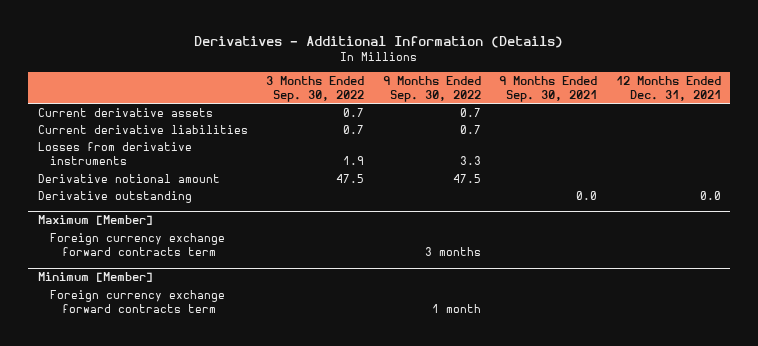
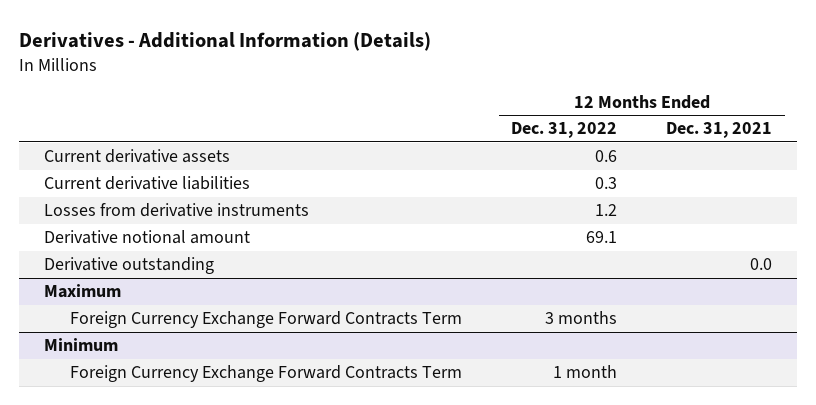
[266,75,365,102] 3 Months Ended Sep. 30, 2022 -> none
[382,75,481,102] 9 Months Ended Sep. 30, 2022 -> none
[499,75,598,102] 9 Months Ended Sep. 30, 2021 -> none
none -> [511,122,618,139] Dec. 31, 2022
[37,215,153,226] Maximum [Member] -> [43,284,121,299] Maximum
[49,232,225,257] Foreign currency exchange forward contracts term -> [70,311,463,329] Foreign Currency Exchange Forward Contracts Term
[37,272,153,283] Minimum [Member] -> [43,338,118,352] Minimum
[49,289,225,314] Foreign currency exchange forward contracts term -> [70,365,463,383] Foreign Currency Exchange Forward Contracts Term

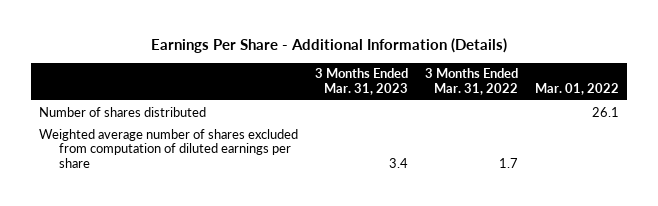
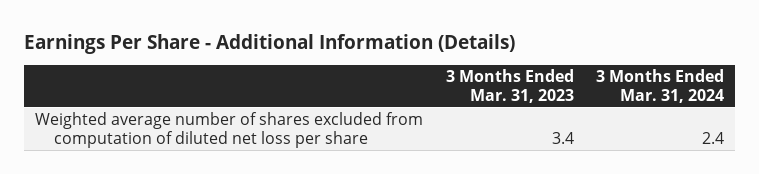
[425,68,519,96] 3 Months Ended Mar. 31, 2022 -> none
[534,83,619,96] Mar. 01, 2022 -> none
none -> [596,69,725,103] 3 Months Ended Mar. 31, 2024
[39,106,207,117] Number of shares distributed -> none
[39,128,299,168] Weighted average number of shares excluded from computation of diluted earnings per share -> [35,112,424,148] Weighted average number of shares excluded from computation of diluted net loss per share

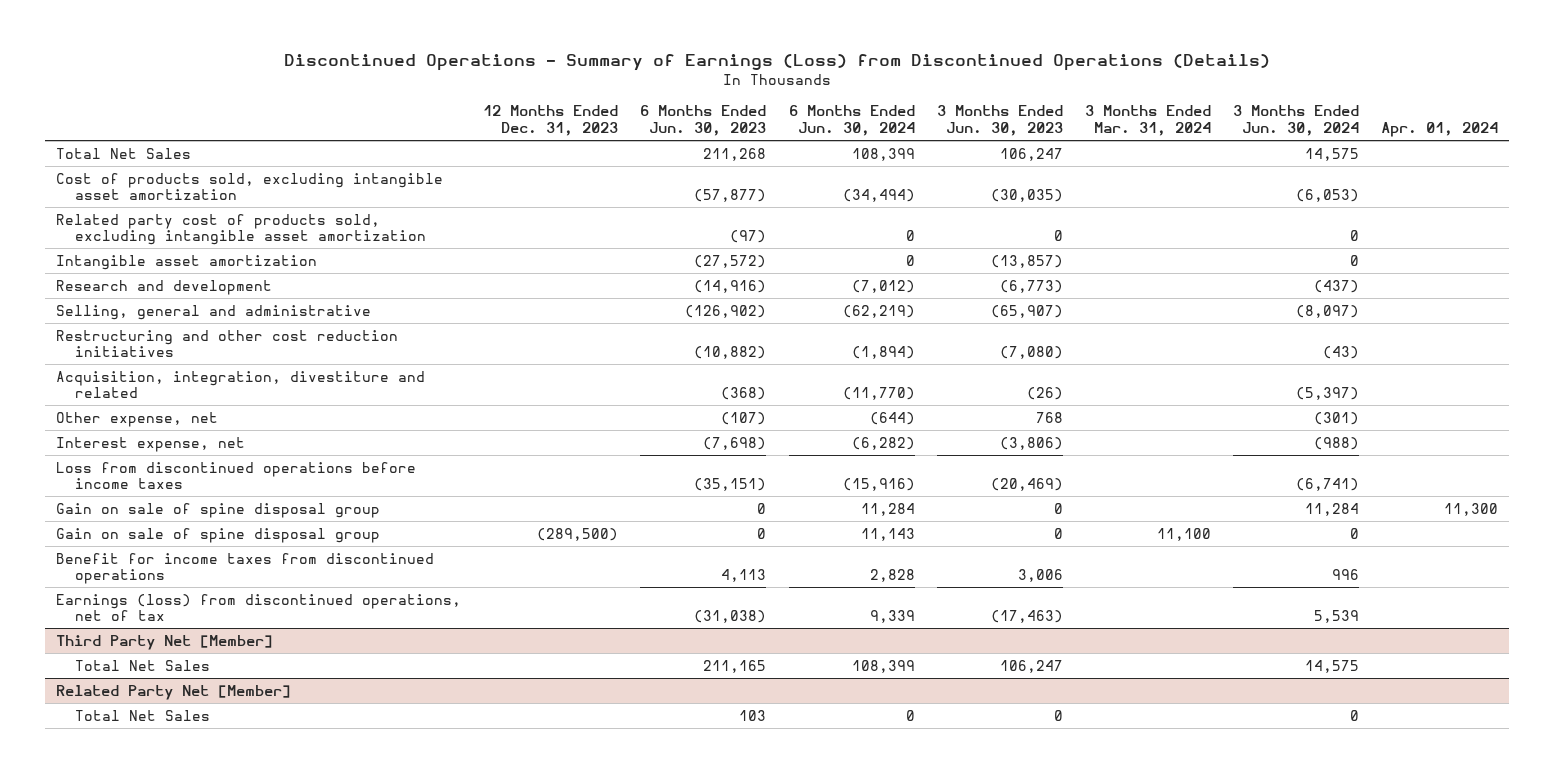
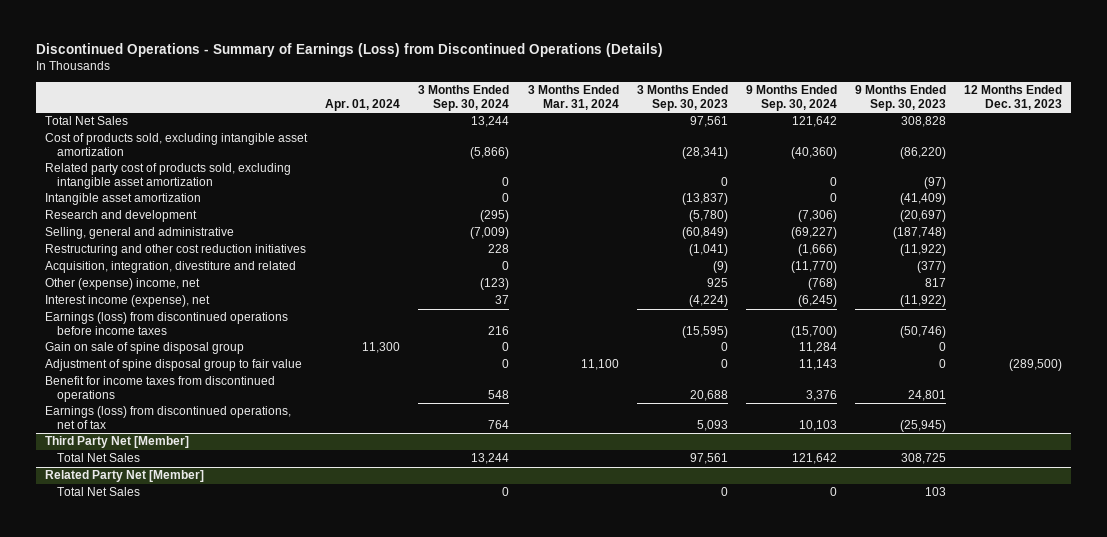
[640,105,767,137] 6 Months Ended Jun. 30, 2023 -> none
[788,105,915,137] 6 Months Ended Jun. 30, 2024 -> none
[936,105,1063,137] 3 Months Ended Jun. 30, 2023 -> none
[1233,105,1360,137] 3 Months Ended Jun. 30, 2024 -> none
none -> [418,85,510,112] 3 Months Ended Sep. 30, 2024
none -> [636,85,728,112] 3 Months Ended Sep. 30, 2023
none -> [745,85,837,112] 9 Months Ended Sep. 30, 2024
none -> [854,85,946,112] 9 Months Ended Sep. 30, 2023
[56,411,219,427] Other expense, net -> [45,278,201,291] Other (expense) income, net
[56,436,246,452] Interest expense, net -> [45,295,211,308] Interest income (expense), net
[56,461,417,490] Loss from discontinued operations before income taxes -> [45,312,289,336] Earnings (loss) from discontinued operations before income taxes
[56,527,381,543] Gain on sale of spine disposal group -> [45,359,303,372] Adjustment of spine disposal group to fair value

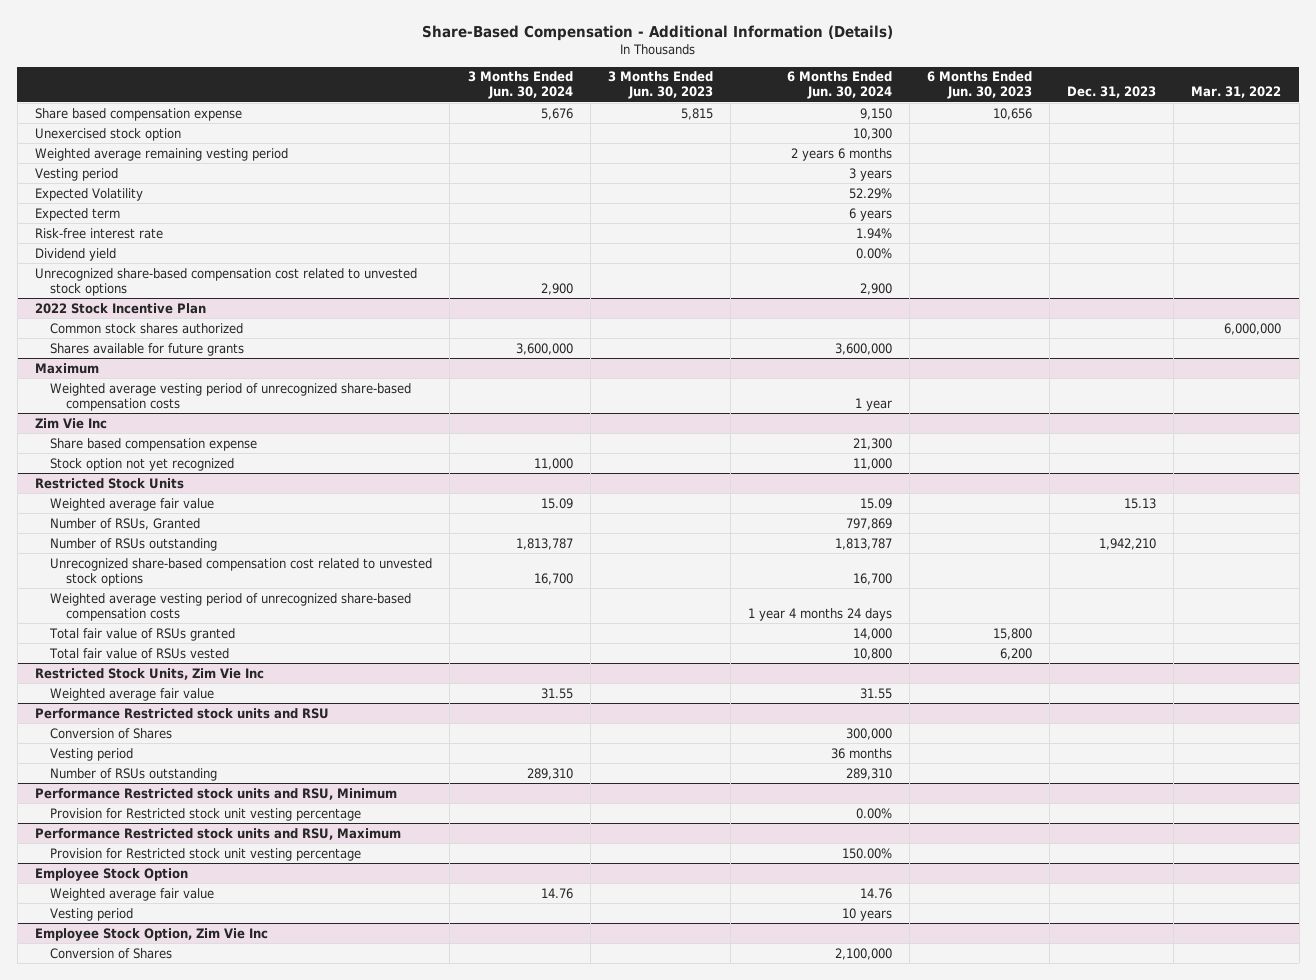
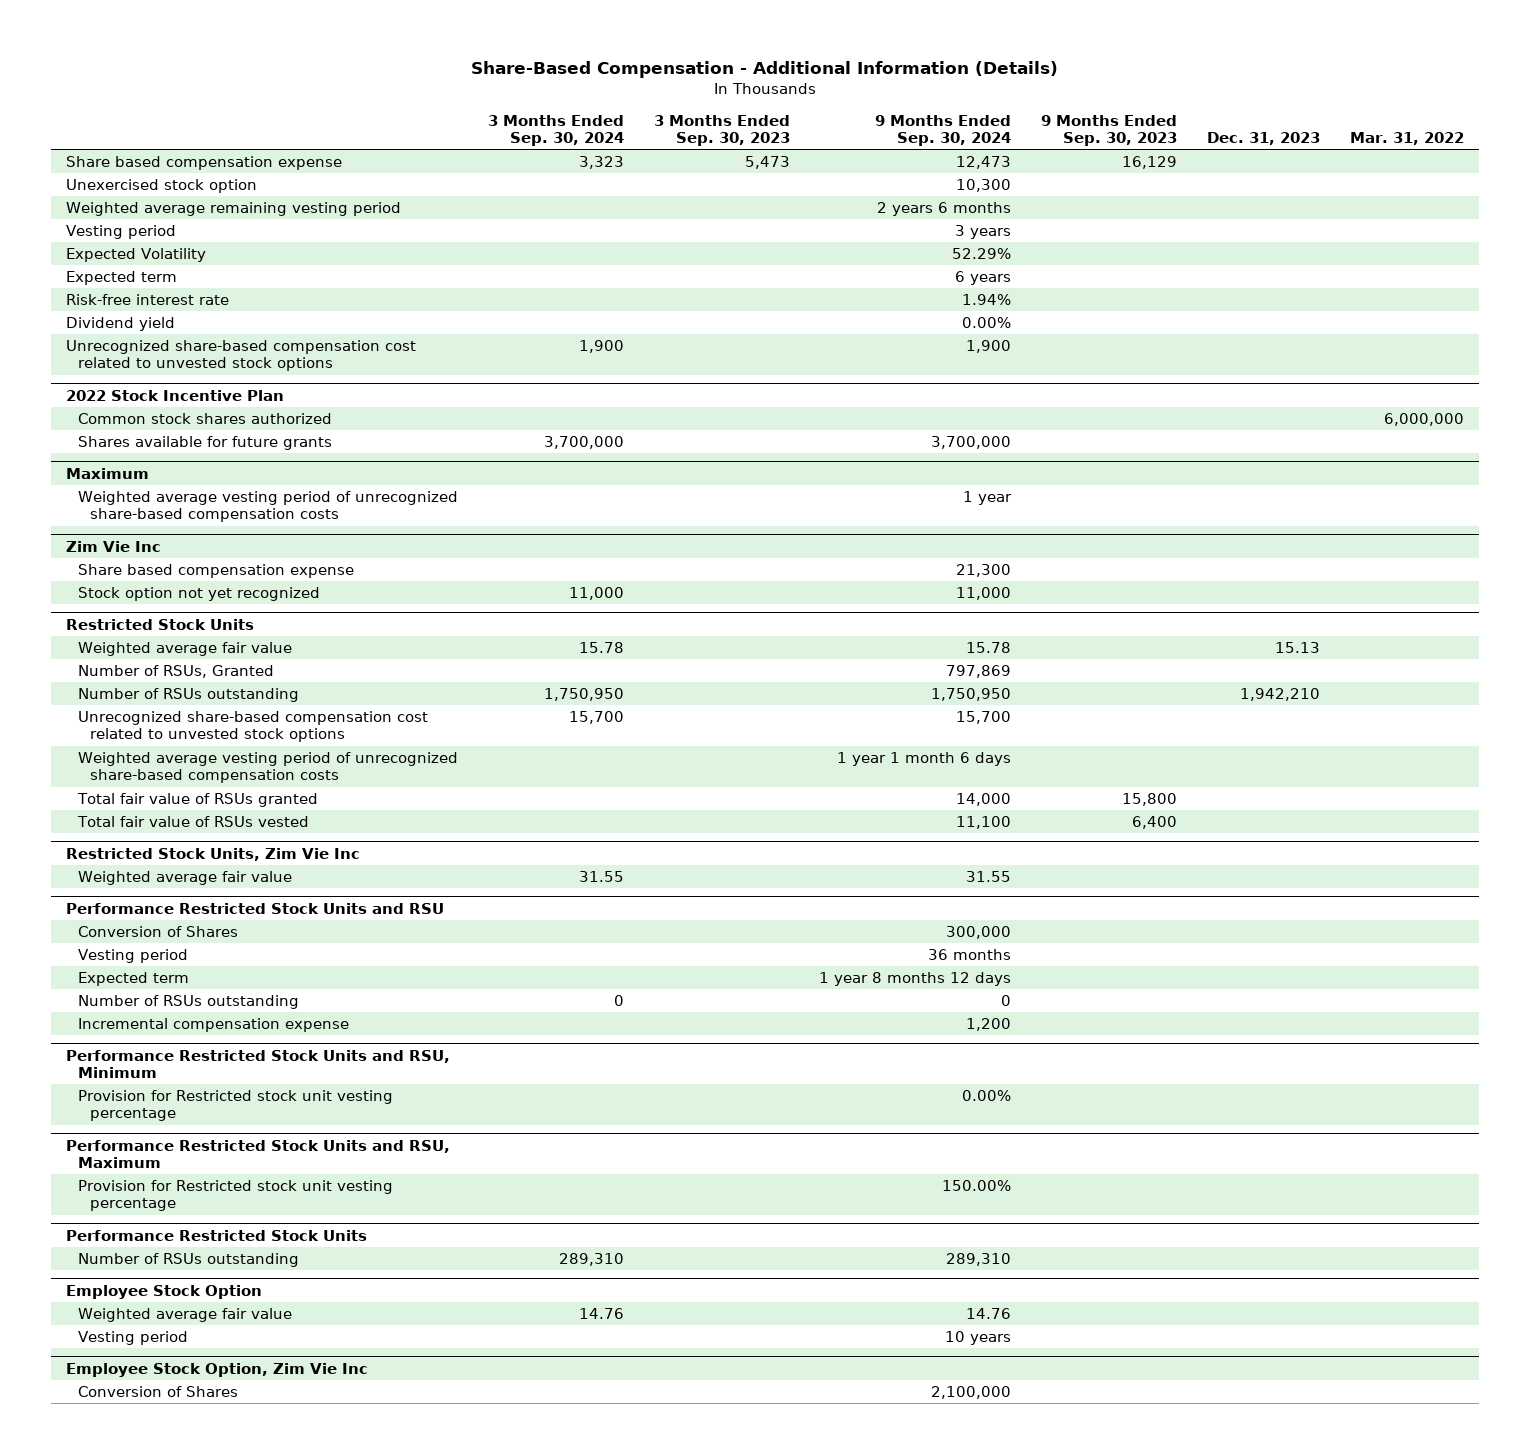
[467,71,573,100] 3 Months Ended Jun. 30, 2024 -> none
[607,71,713,100] 3 Months Ended Jun. 30, 2023 -> none
[786,71,892,100] 6 Months Ended Jun. 30, 2024 -> none
[927,71,1033,100] 6 Months Ended Jun. 30, 2023 -> none
none -> [487,114,624,146] 3 Months Ended Sep. 30, 2024
none -> [653,114,790,146] 3 Months Ended Sep. 30, 2023
none -> [875,114,1012,146] 9 Months Ended Sep. 30, 2024
none -> [1041,114,1178,146] 9 Months Ended Sep. 30, 2023
[34,707,329,719] Performance Restricted stock units and RSU -> [65,902,444,914] Performance Restricted Stock Units and RSU
none -> [78,972,190,987] Expected term
none -> [78,1018,350,1033] Incremental compensation expense
[34,787,397,800] Performance Restricted stock units and RSU, Minimum -> [65,1049,450,1078] Performance Restricted Stock Units and RSU, Minimum
[34,827,401,840] Performance Restricted stock units and RSU, Maximum -> [65,1139,450,1168] Performance Restricted Stock Units and RSU, Maximum
none -> [65,1229,367,1241] Performance Restricted Stock Units
none -> [78,1253,300,1268] Number of RSUs outstanding

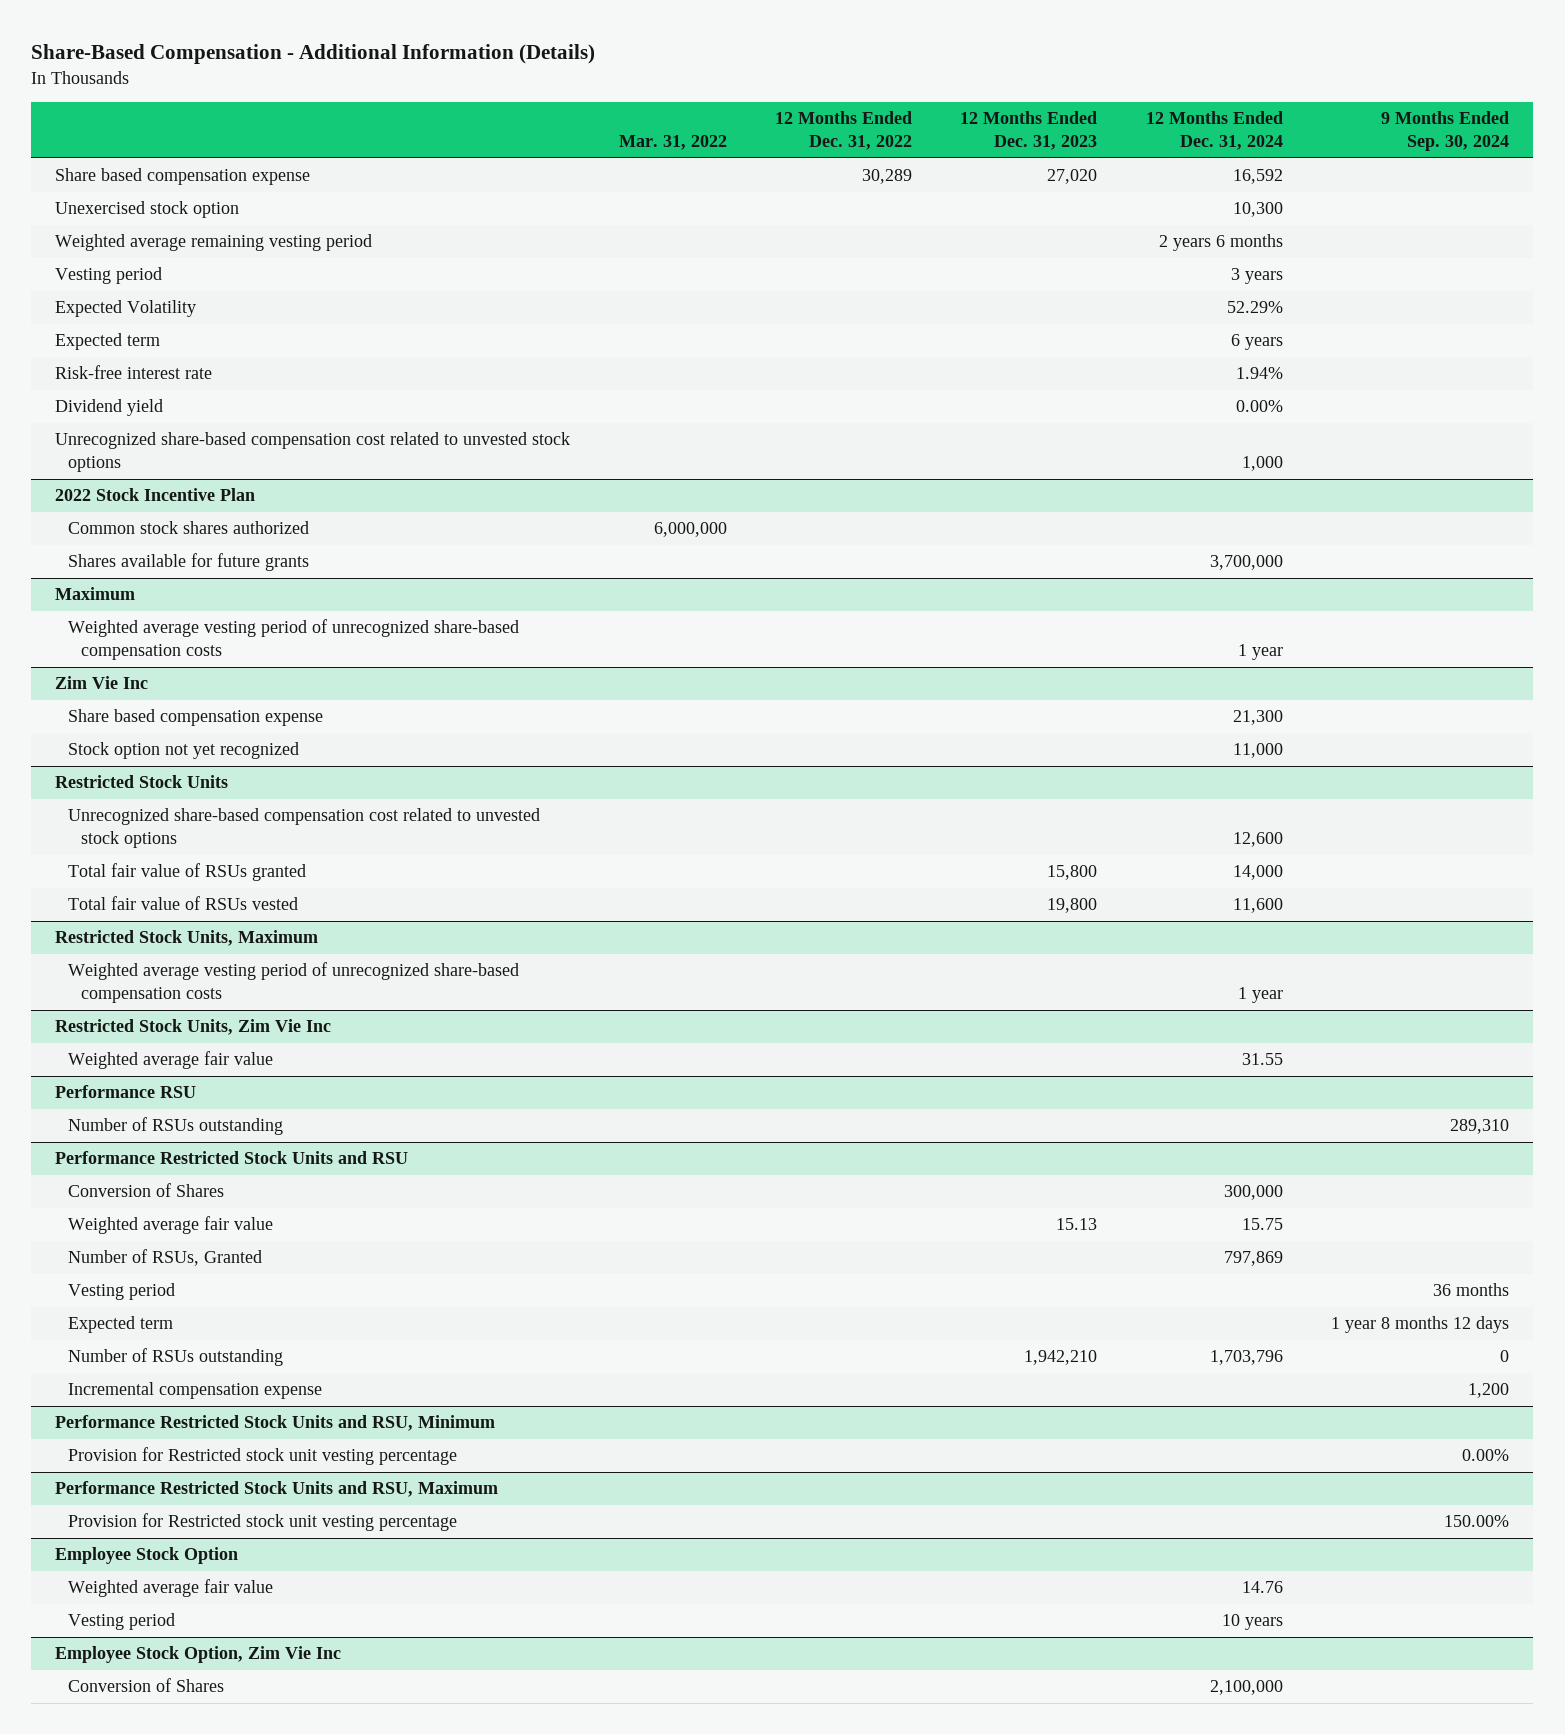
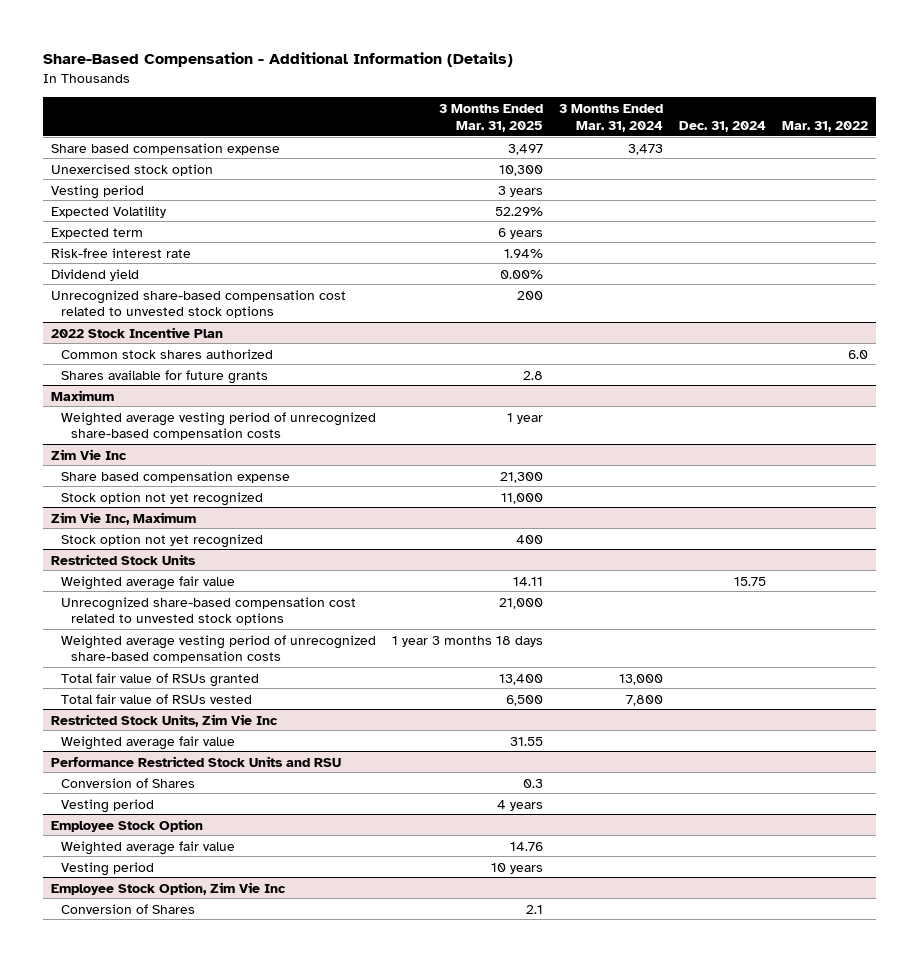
[775,111,913,150] 12 Months Ended Dec. 31, 2022 -> none
[960,111,1098,150] 12 Months Ended Dec. 31, 2023 -> none
[1145,111,1283,150] 12 Months Ended Dec. 31, 2024 -> none
[1381,111,1510,151] 9 Months Ended Sep. 30, 2024 -> none
none -> [438,104,543,132] 3 Months Ended Mar. 31, 2025
none -> [558,104,663,132] 3 Months Ended Mar. 31, 2024
none -> [678,120,766,132] Dec. 31, 2024
[55,234,373,252] Weighted average remaining vesting period -> none
[653,522,727,538] 6,000,000 -> [848,349,869,359] 6.0
none -> [50,511,196,525] Zim Vie Inc, Maximum
none -> [60,533,263,548] Stock option not yet recognized
none -> [60,575,235,590] Weighted average fair value
none -> [60,634,376,664] Weighted average vesting period of unrecognized share-based compensation costs
[55,930,319,947] Restricted Stock Units, Maximum -> none
[68,962,520,1004] Weighted average vesting period of unrecognized share-based compensation costs -> none
[55,1085,197,1099] Performance RSU -> none
[68,1117,284,1136] Number of RSUs outstanding -> none
[68,1216,274,1235] Weighted average fair value -> none
[68,1249,263,1267] Number of RSUs, Granted -> none
[68,1316,174,1334] Expected term -> none
[68,1348,284,1367] Number of RSUs outstanding -> none
[68,1382,323,1400] Incremental compensation expense -> none
[55,1415,496,1432] Performance Restricted Stock Units and RSU, Minimum -> none
[68,1447,458,1466] Provision for Restricted stock unit vesting percentage -> none
[55,1481,499,1498] Performance Restricted Stock Units and RSU, Maximum -> none
[68,1513,458,1532] Provision for Restricted stock unit vesting percentage -> none

